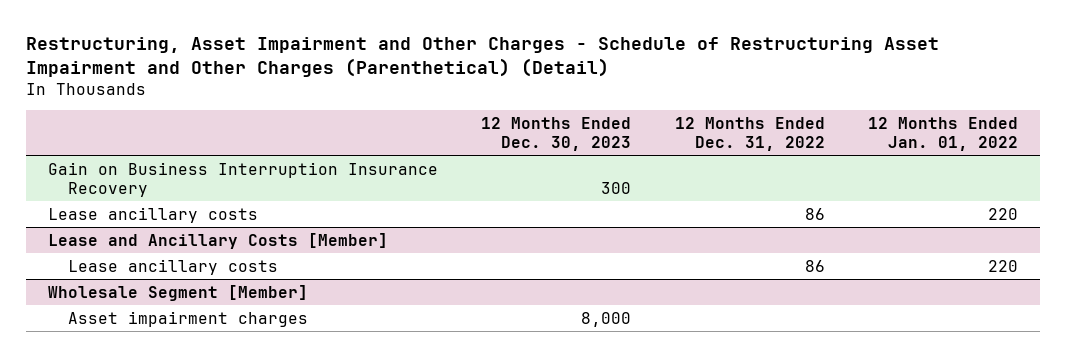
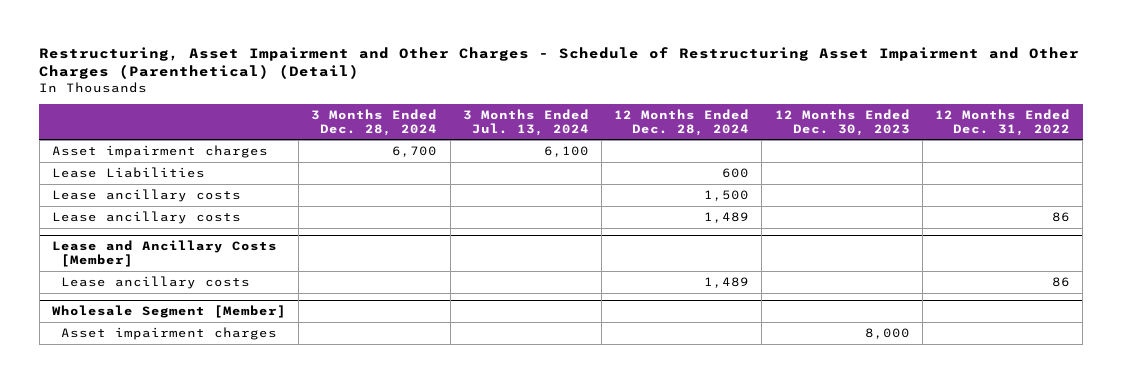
[868,116,1019,151] 12 Months Ended Jan. 01, 2022 -> none
none -> [311,108,438,136] 3 Months Ended Dec. 28, 2024
none -> [462,108,589,136] 3 Months Ended Jul. 13, 2024
none -> [614,108,750,136] 12 Months Ended Dec. 28, 2024
[47,161,438,197] Gain on Business Interruption Insurance Recovery -> none
none -> [52,144,269,158] Asset impairment charges
none -> [52,166,206,178] Lease Liabilities
none -> [52,188,242,202] Lease ancillary costs

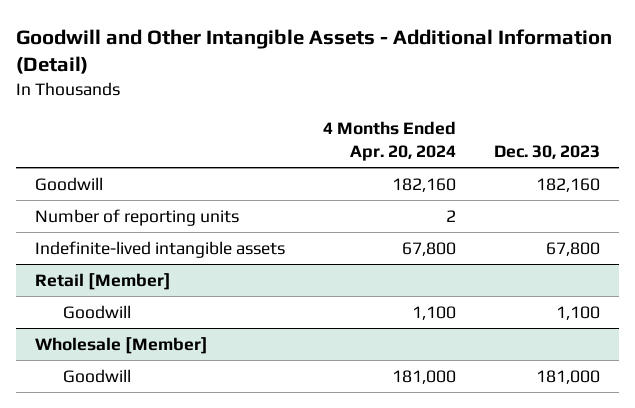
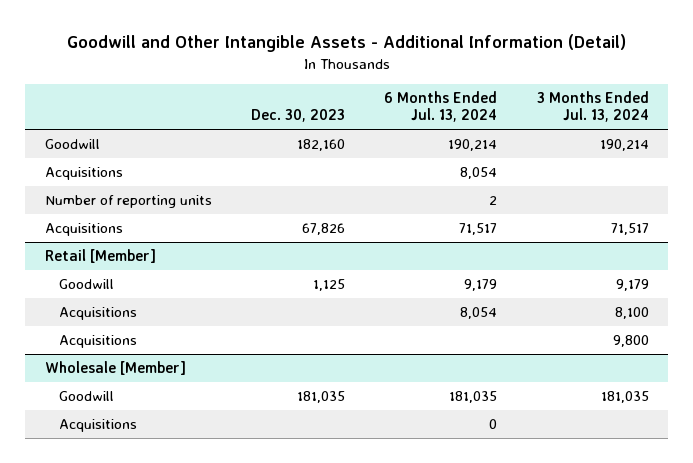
[323,121,457,161] 4 Months Ended Apr. 20, 2024 -> none
none -> [384,90,498,123] 6 Months Ended Jul. 13, 2024
none -> [536,90,649,123] 3 Months Ended Jul. 13, 2024
none -> [44,167,123,181] Acquisitions
[35,240,286,258] Indefinite-lived intangible assets -> none
none -> [44,223,123,237] Acquisitions
[556,305,601,320] 1,100 -> [312,279,345,292] 1,125
none -> [59,307,138,321] Acquisitions
none -> [59,335,138,349] Acquisitions
[536,369,601,384] 181,000 -> [296,391,345,404] 181,035
none -> [59,419,138,433] Acquisitions

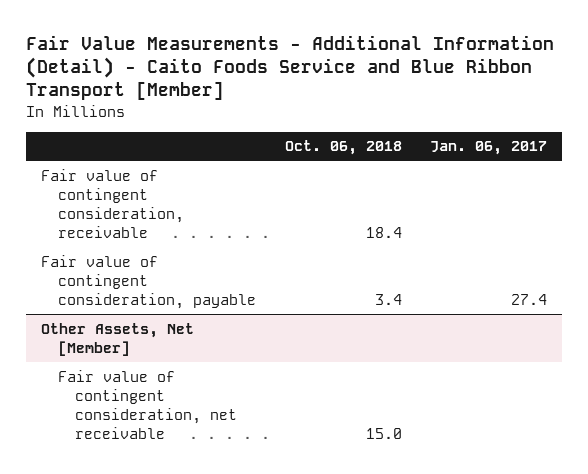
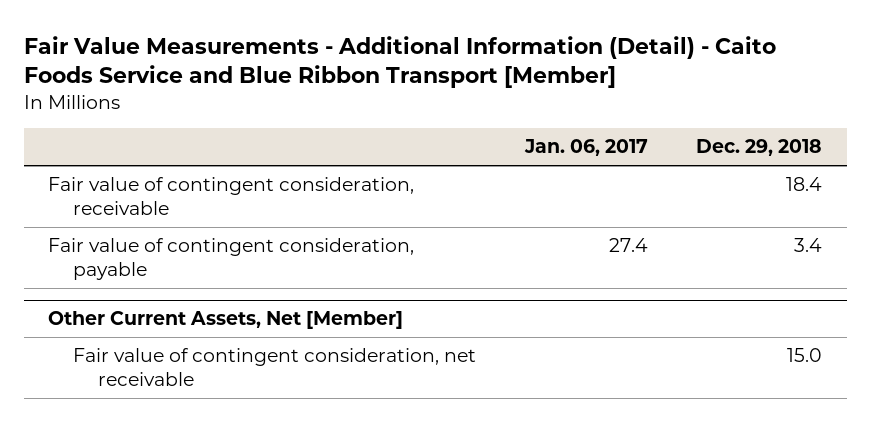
[284,140,402,156] Oct. 06, 2018 -> none
none -> [696,139,823,157] Dec. 29, 2018
[40,322,194,356] Other Assets, Net [Member] -> [48,311,404,330] Other Current Assets, Net [Member]

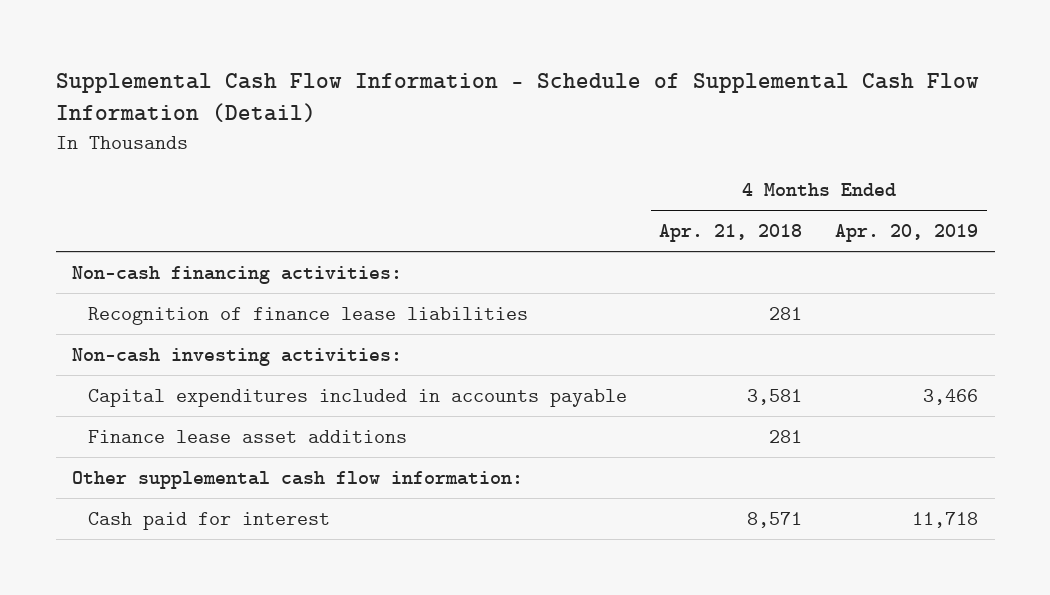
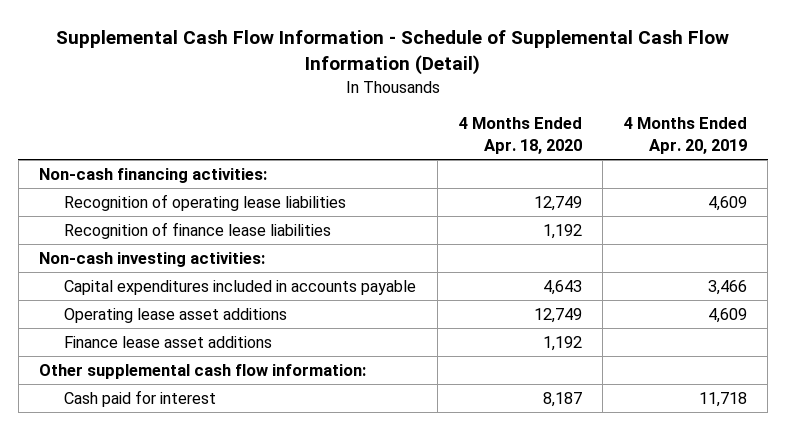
[659,224,803,243] Apr. 21, 2018 -> none
none -> [458,117,582,155] 4 Months Ended Apr. 18, 2020
none -> [64,194,347,212] Recognition of operating lease liabilities
none -> [64,308,288,324] Operating lease asset additions

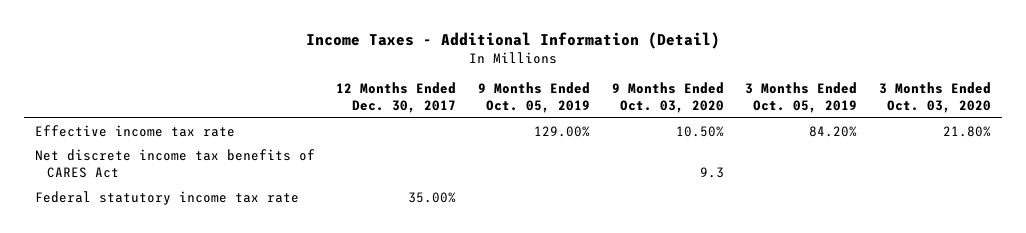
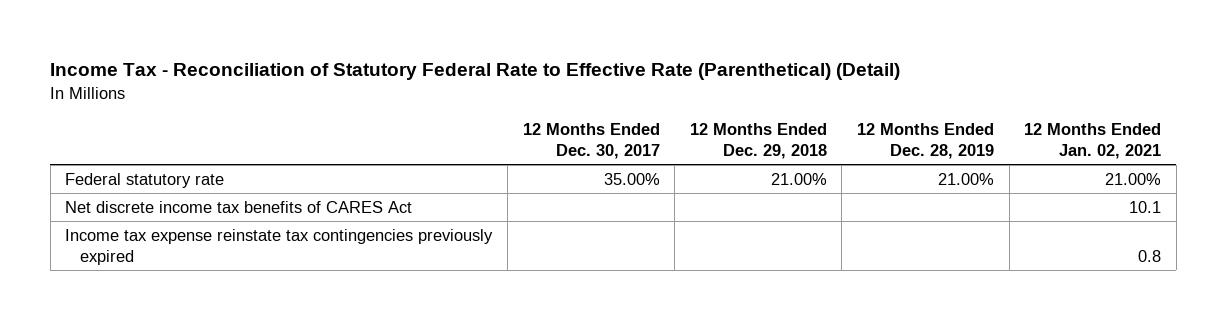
[305,31,720,49] Income Taxes - Additional Information (Detail) -> [50,63,901,81] Income Tax - Reconciliation of Statutory Federal Rate to Effective Rate (Parenthetical) (Detail)
[477,81,590,114] 9 Months Ended Oct. 05, 2019 -> none
[611,81,724,114] 9 Months Ended Oct. 03, 2020 -> none
[745,81,858,114] 3 Months Ended Oct. 05, 2019 -> none
[878,81,991,114] 3 Months Ended Oct. 03, 2020 -> none
none -> [689,122,827,160] 12 Months Ended Dec. 29, 2018
none -> [857,122,995,160] 12 Months Ended Dec. 28, 2019
none -> [1024,122,1162,160] 12 Months Ended Jan. 02, 2021
[34,124,235,137] Effective income tax rate -> none
none -> [65,172,225,188] Federal statutory rate
[34,190,299,205] Federal statutory income tax rate -> none
none -> [65,228,494,265] Income tax expense reinstate tax contingencies previously expired

